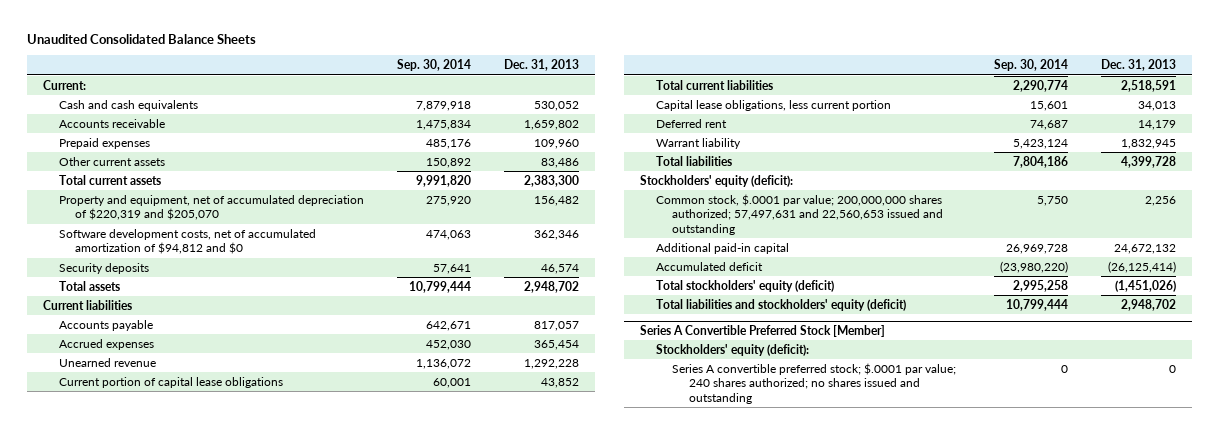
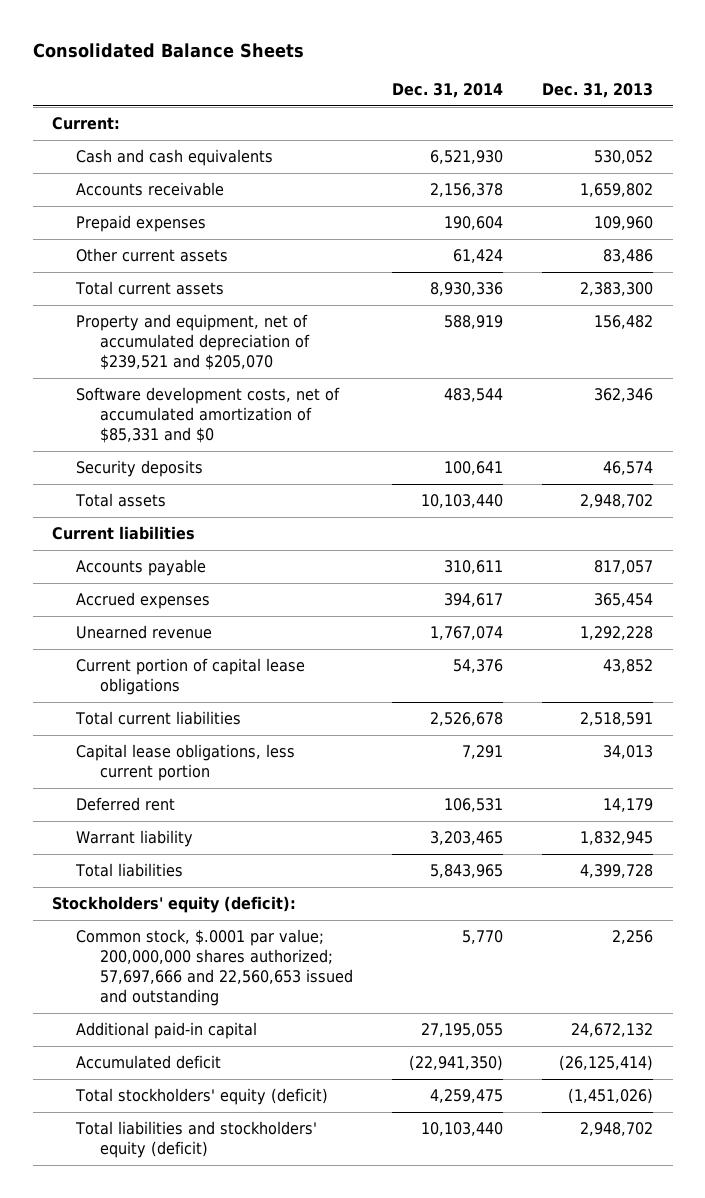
[26,34,256,45] Unaudited Consolidated Balance Sheets -> [32,43,304,59] Consolidated Balance Sheets
[397,59,472,72] Sep. 30, 2014 -> none
none -> [392,83,504,99] Dec. 31, 2014
[59,194,365,221] Property and equipment, net of accumulated depreciation of $220,319 and $205,070 -> [76,314,311,371] Property and equipment, net of accumulated depreciation of $239,521 and $205,070
[59,228,317,255] Software development costs, net of accumulated amortization of $94,812 and $0 -> [76,387,341,444] Software development costs, net of accumulated amortization of $85,331 and $0
[656,193,944,235] Common stock, $.0001 par value; 200,000,000 shares authorized; 57,497,631 and 22,560,653 issued and outstanding -> [76,929,354,1007] Common stock, $.0001 par value; 200,000,000 shares authorized; 57,697,666 and 22,560,653 issued and outstanding
[639,324,885,337] Series A Convertible Preferred Stock [Member] -> none
[656,343,810,356] Stockholders' equity (deficit): -> none
[672,362,957,404] Series A convertible preferred stock; $.0001 par value; 240 shares authorized; no shares issued and outstanding -> none

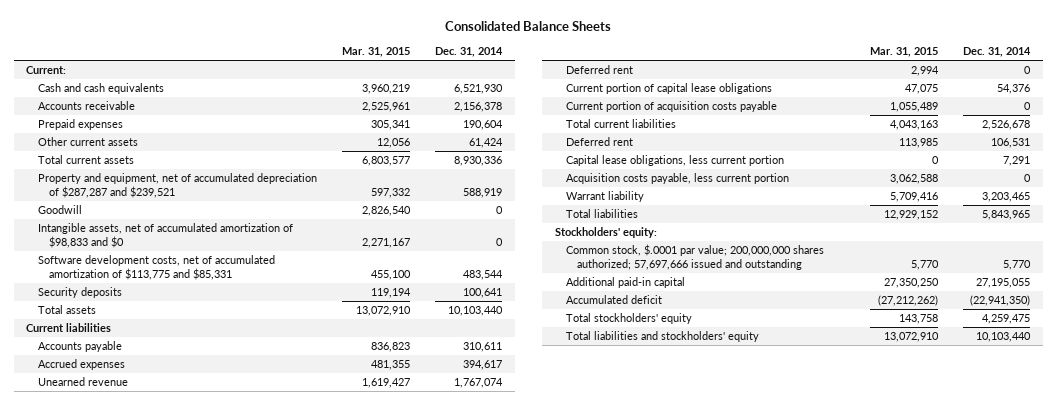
[542,83,654,99] Dec. 31, 2013 -> none
none -> [341,47,410,58] Mar. 31, 2015
[76,314,311,371] Property and equipment, net of accumulated depreciation of $239,521 and $205,070 -> [37,173,317,198] Property and equipment, net of accumulated depreciation of $287,287 and $239,521
none -> [37,205,82,215] Goodwill
none -> [37,223,293,248] Intangible assets, net of accumulated amortization of $98,833 and $0
[76,387,341,444] Software development costs, net of accumulated amortization of $85,331 and $0 -> [37,255,275,280] Software development costs, net of accumulated amortization of $113,775 and $85,331
none -> [566,65,634,75] Deferred rent
none -> [566,101,778,113] Current portion of acquisition costs payable
[76,744,296,782] Capital lease obligations, less current portion -> [566,155,785,167] Capital lease obligations, less current portion
none -> [566,173,790,185] Acquisition costs payable, less current portion
[52,896,297,914] Stockholders' equity (deficit): -> [554,227,657,239] Stockholders' equity:
[76,929,354,1007] Common stock, $.0001 par value; 200,000,000 shares authorized; 57,697,666 and 22,560,653 issued and outstanding -> [566,244,825,270] Common stock, $.0001 par value; 200,000,000 shares authorized; 57,697,666 issued and outstanding
[75,1088,329,1106] Total stockholders' equity (deficit) -> [566,313,693,325] Total stockholders' equity
[75,1121,318,1159] Total liabilities and stockholders' equity (deficit) -> [566,331,760,343] Total liabilities and stockholders' equity

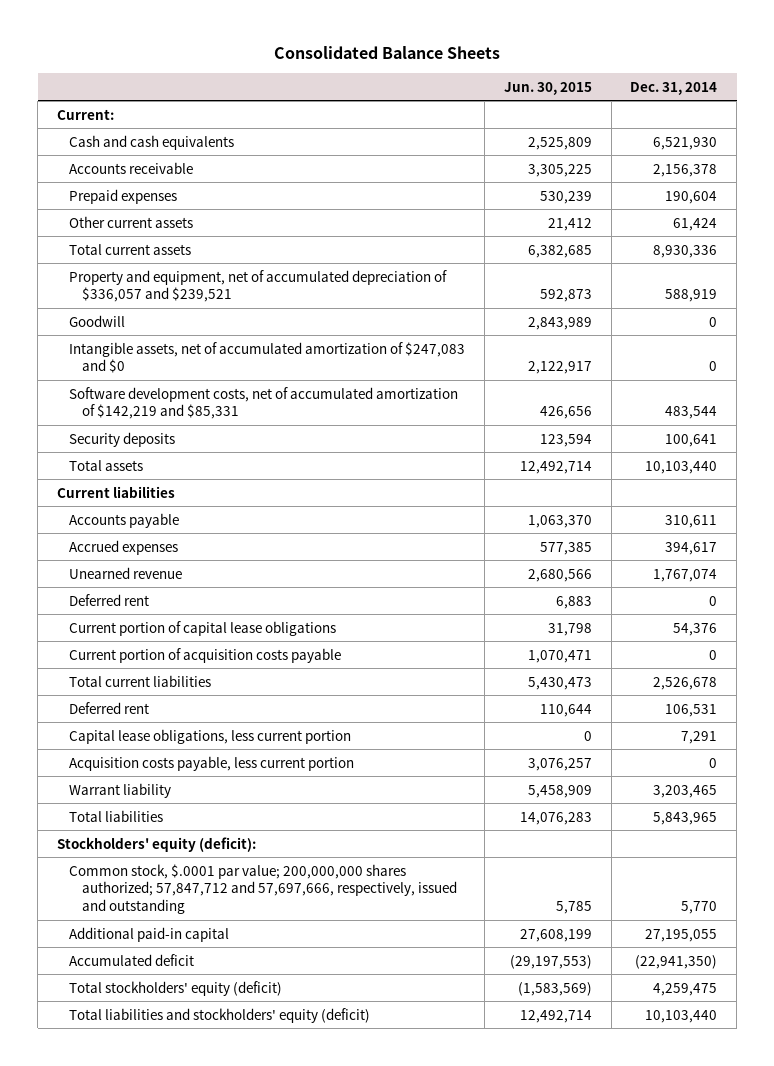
[341,47,410,58] Mar. 31, 2015 -> none
none -> [503,81,592,95] Jun. 30, 2015
[37,173,317,198] Property and equipment, net of accumulated depreciation of $287,287 and $239,521 -> [69,269,448,303] Property and equipment, net of accumulated depreciation of $336,057 and $239,521
[37,223,293,248] Intangible assets, net of accumulated amortization of $98,833 and $0 -> [69,341,466,374] Intangible assets, net of accumulated amortization of $247,083 and $0
[37,255,275,280] Software development costs, net of accumulated amortization of $113,775 and $85,331 -> [69,386,459,420] Software development costs, net of accumulated amortization of $142,219 and $85,331
[554,227,657,239] Stockholders' equity: -> [57,836,257,852] Stockholders' equity (deficit):
[566,244,825,270] Common stock, $.0001 par value; 200,000,000 shares authorized; 57,697,666 issued and outstanding -> [69,863,457,915] Common stock, $.0001 par value; 200,000,000 shares authorized; 57,847,712 and 57,697,666, respectively, issued and outstanding
[566,313,693,325] Total stockholders' equity -> [69,980,283,996] Total stockholders' equity (deficit)
[566,331,760,343] Total liabilities and stockholders' equity -> [69,1007,371,1023] Total liabilities and stockholders' equity (deficit)

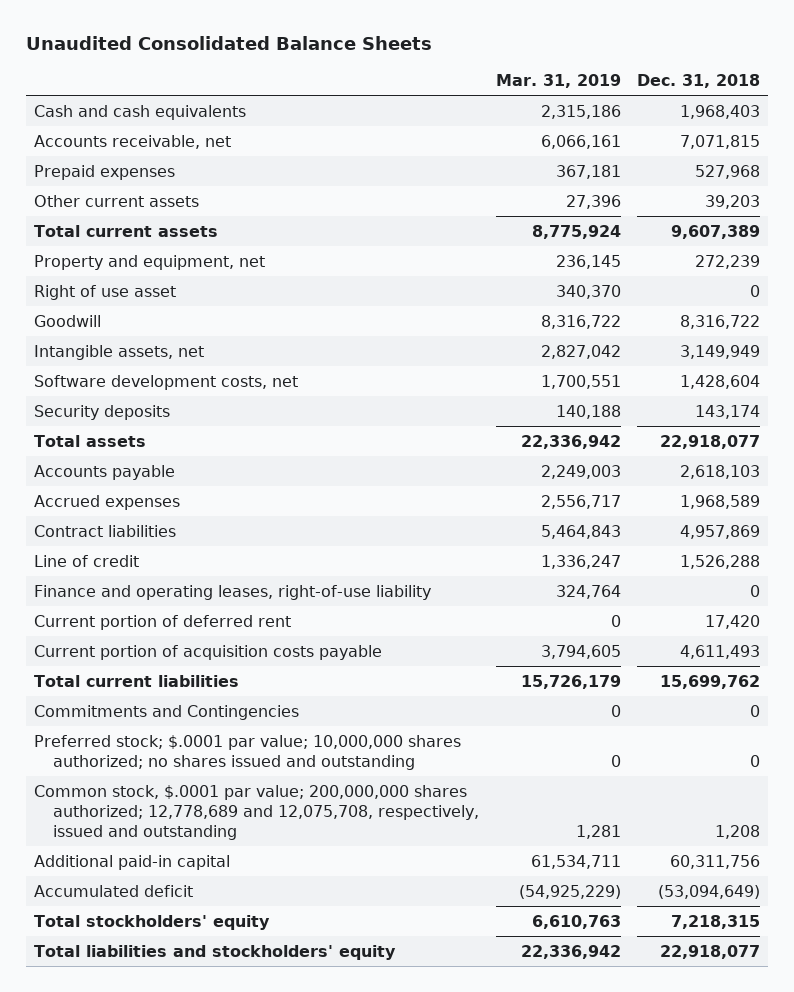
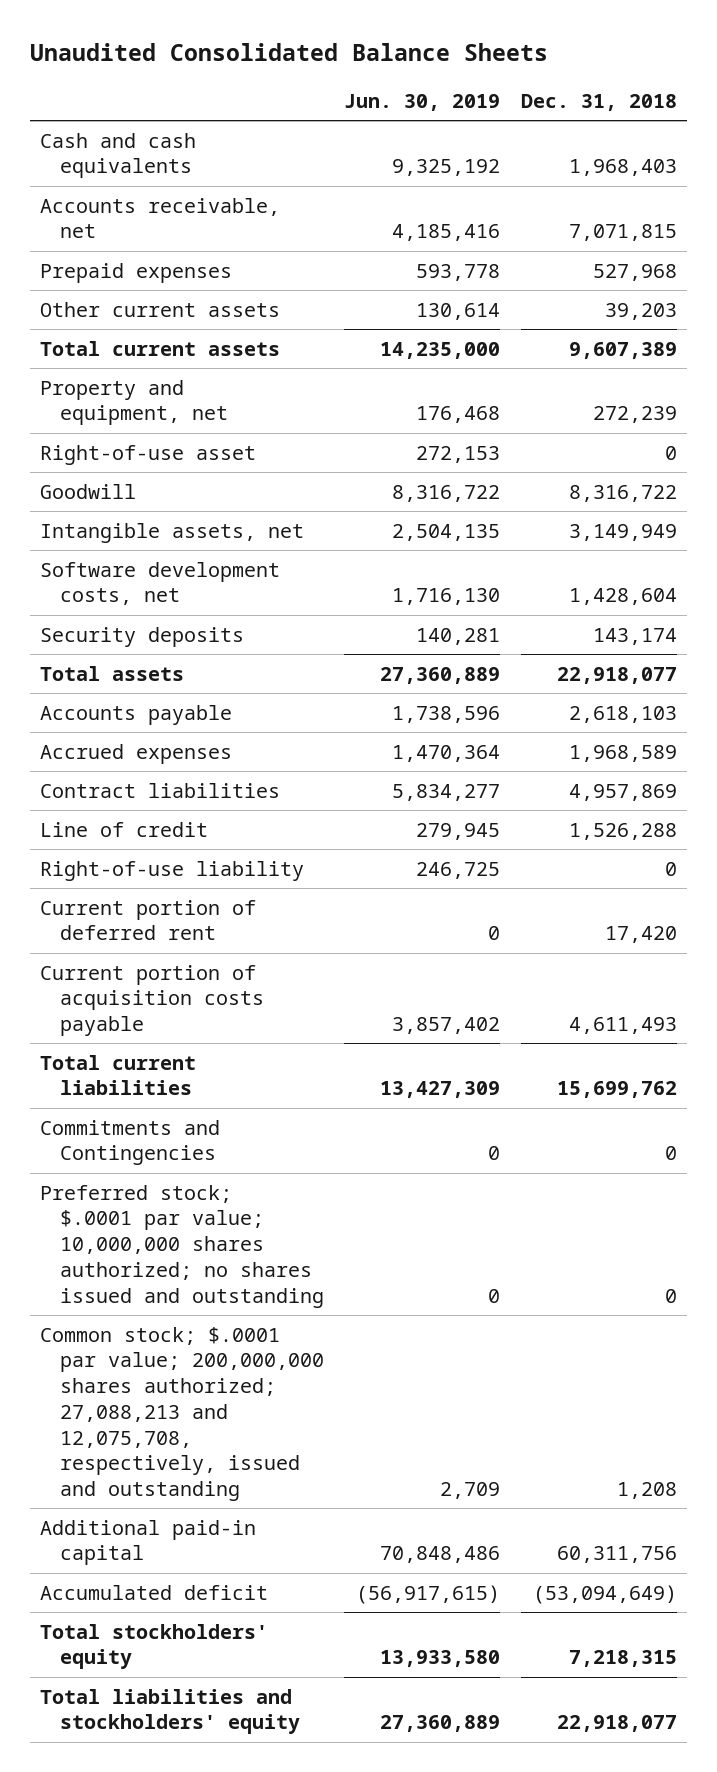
[495,73,621,88] Mar. 31, 2019 -> none
none -> [344,94,501,112] Jun. 30, 2019
[34,284,177,300] Right of use asset -> [40,444,257,465] Right-of-use asset
[34,584,432,600] Finance and operating leases, right-of-use liability -> [40,860,305,881] Right-of-use liability
[34,784,480,840] Common stock, $.0001 par value; 200,000,000 shares authorized; 12,778,689 and 12,075,708, respectively, issued and outstanding -> [40,1326,325,1502] Common stock; $.0001 par value; 200,000,000 shares authorized; 27,088,213 and 12,075,708, respectively, issued and outstanding

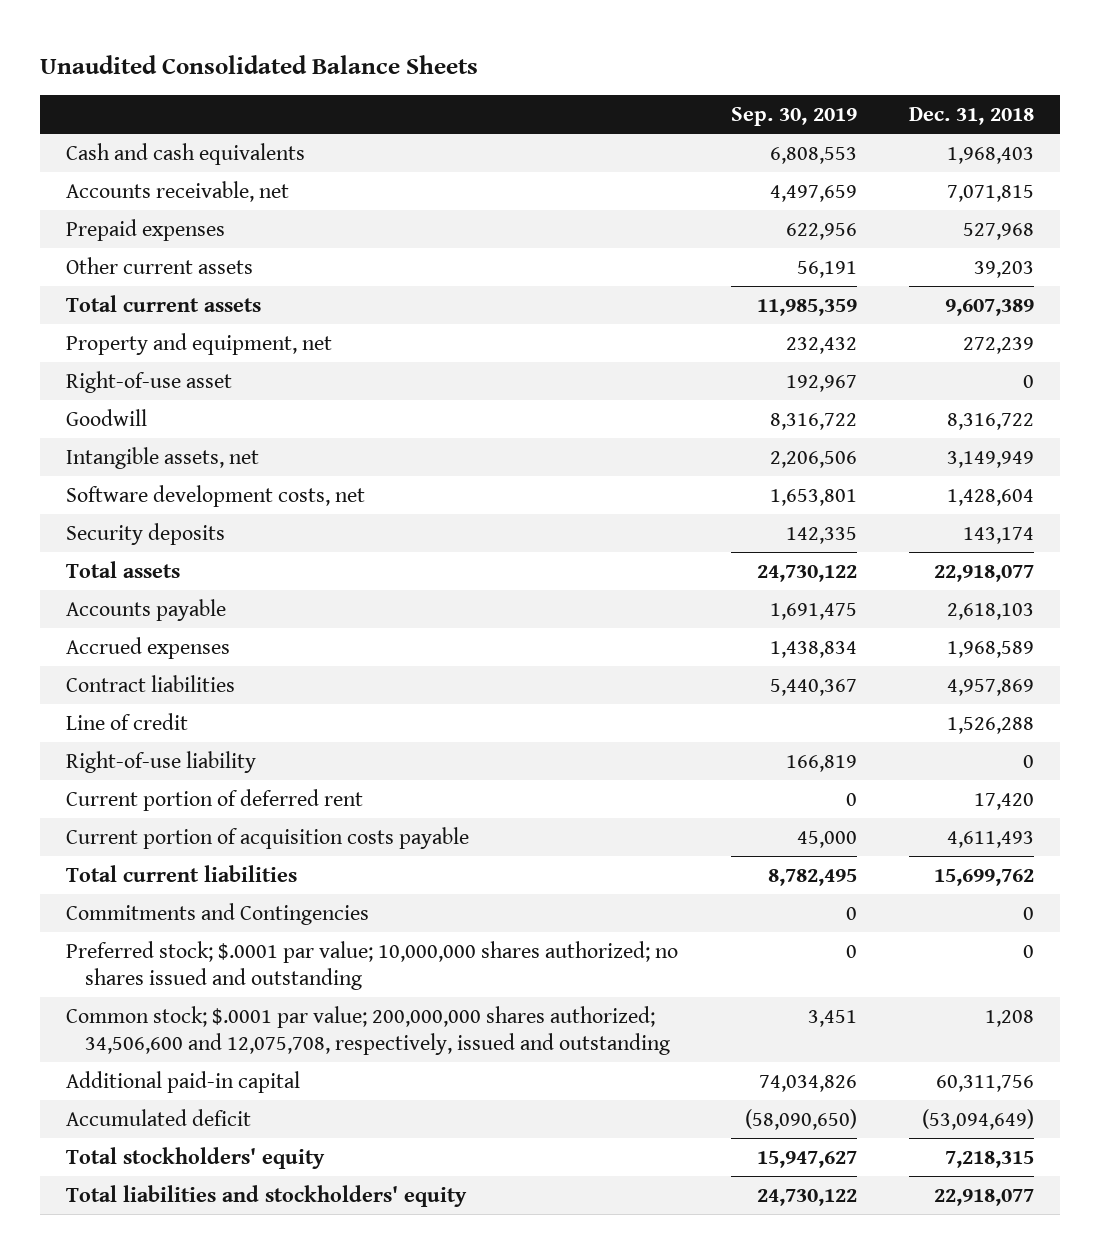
[344,94,501,112] Jun. 30, 2019 -> none
none -> [730,107,857,127] Sep. 30, 2019
[40,1326,325,1502] Common stock; $.0001 par value; 200,000,000 shares authorized; 27,088,213 and 12,075,708, respectively, issued and outstanding -> [66,1005,670,1055] Common stock; $.0001 par value; 200,000,000 shares authorized; 34,506,600 and 12,075,708, respectively, issued and outstanding

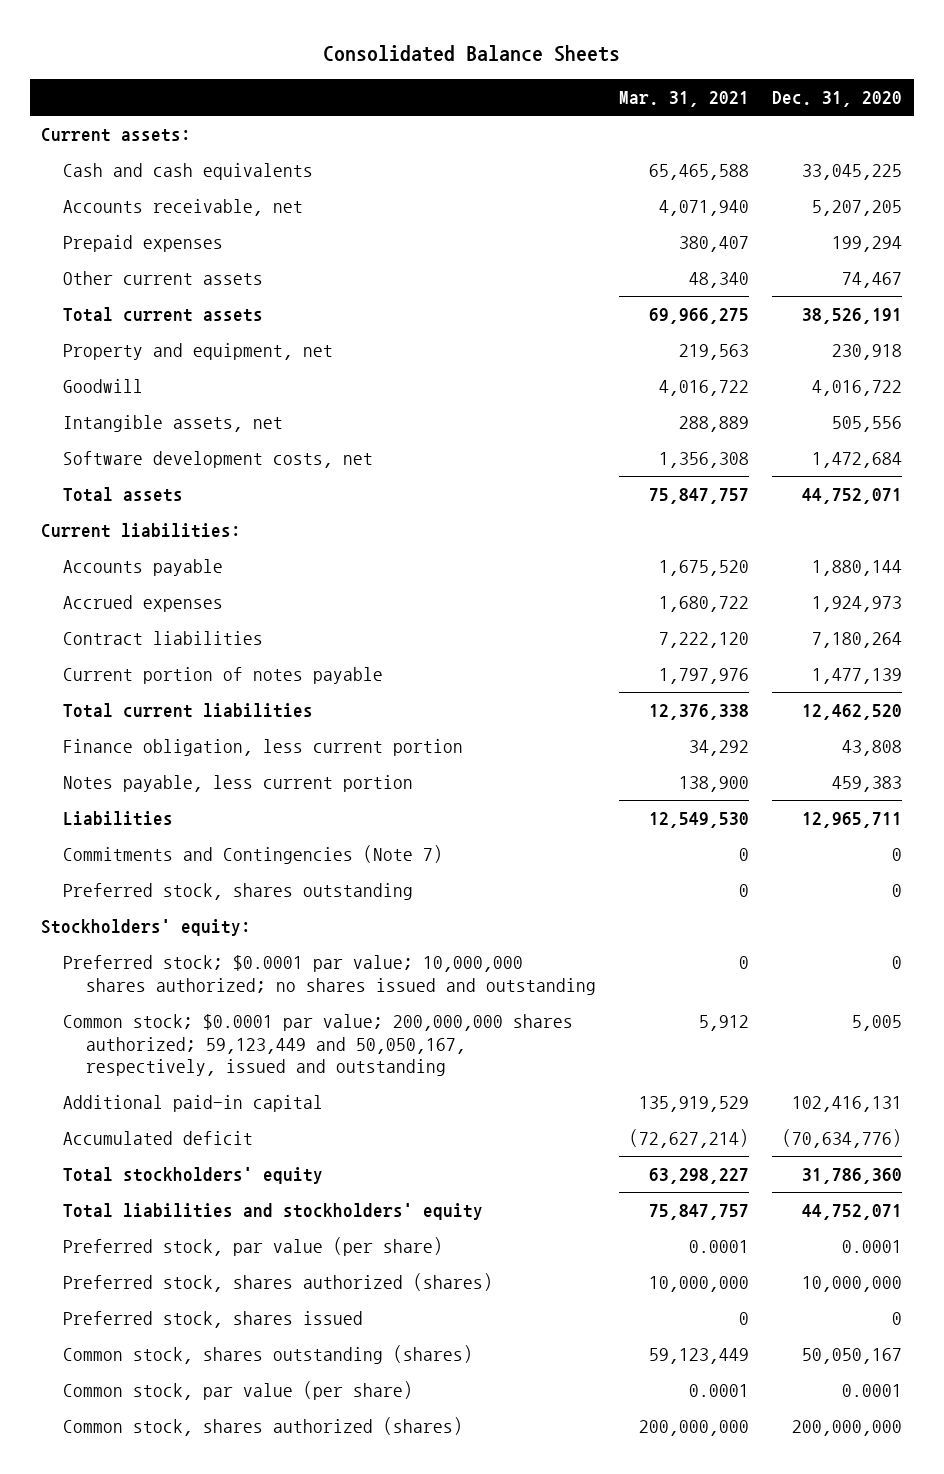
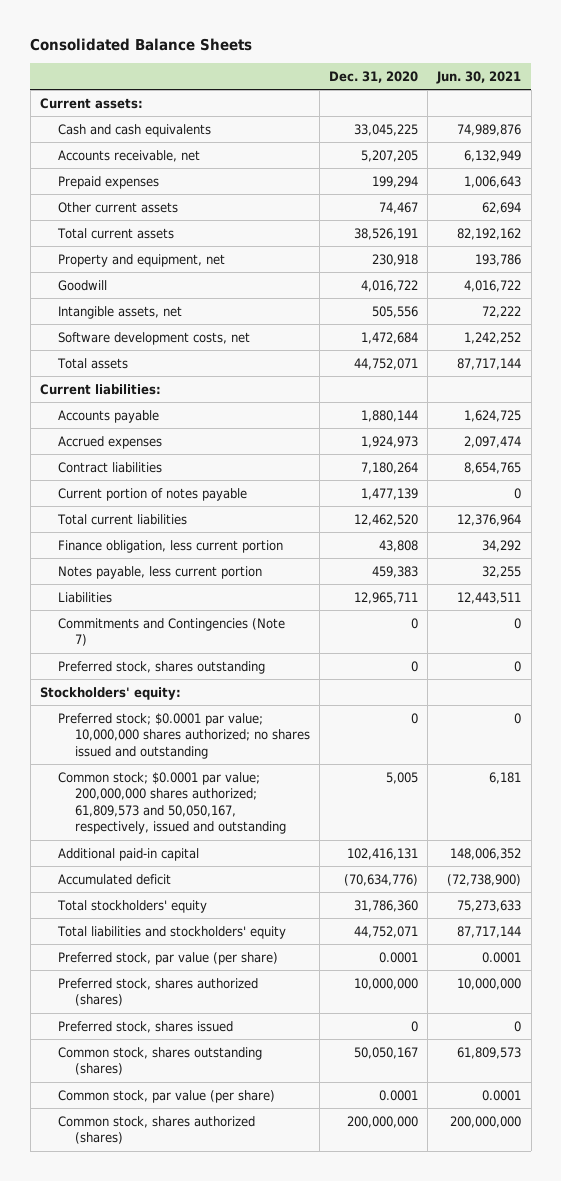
[618,91,749,108] Mar. 31, 2021 -> none
none -> [436,70,522,84] Jun. 30, 2021
[63,1014,574,1077] Common stock; $0.0001 par value; 200,000,000 shares authorized; 59,123,449 and 50,050,167, respectively, issued and outstanding -> [57,771,287,835] Common stock; $0.0001 par value; 200,000,000 shares authorized; 61,809,573 and 50,050,167, respectively, issued and outstanding

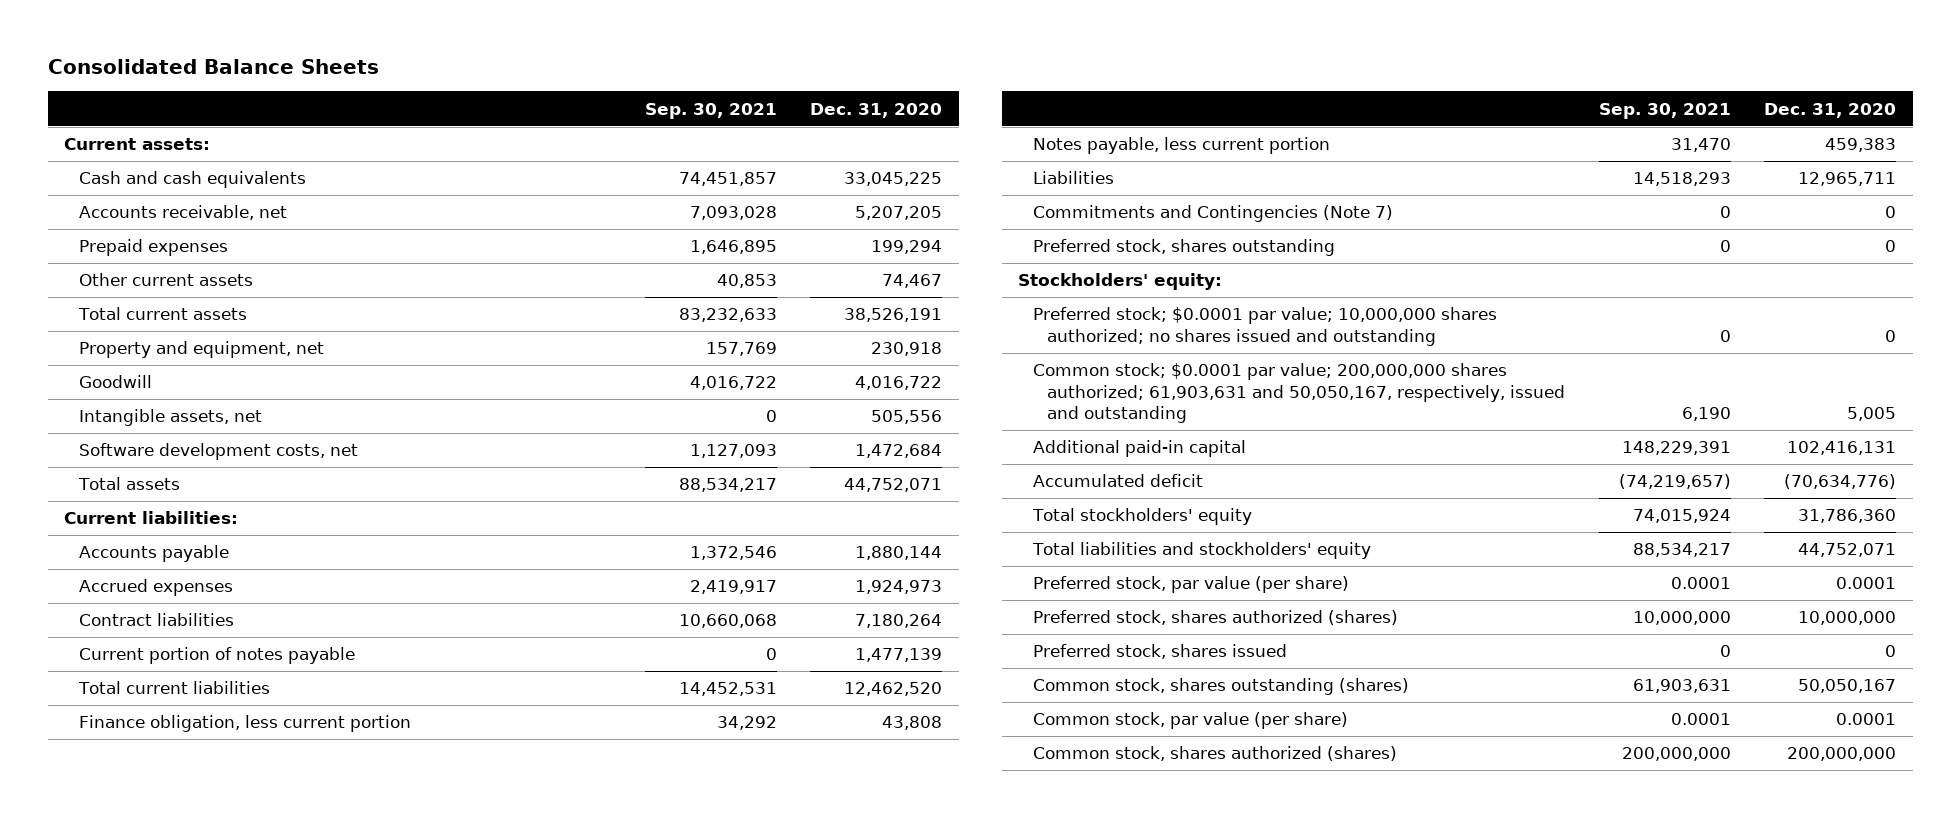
[436,70,522,84] Jun. 30, 2021 -> none
none -> [644,102,777,119] Sep. 30, 2021
[57,771,287,835] Common stock; $0.0001 par value; 200,000,000 shares authorized; 61,809,573 and 50,050,167, respectively, issued and outstanding -> [1032,363,1566,423] Common stock; $0.0001 par value; 200,000,000 shares authorized; 61,903,631 and 50,050,167, respectively, issued and outstanding

